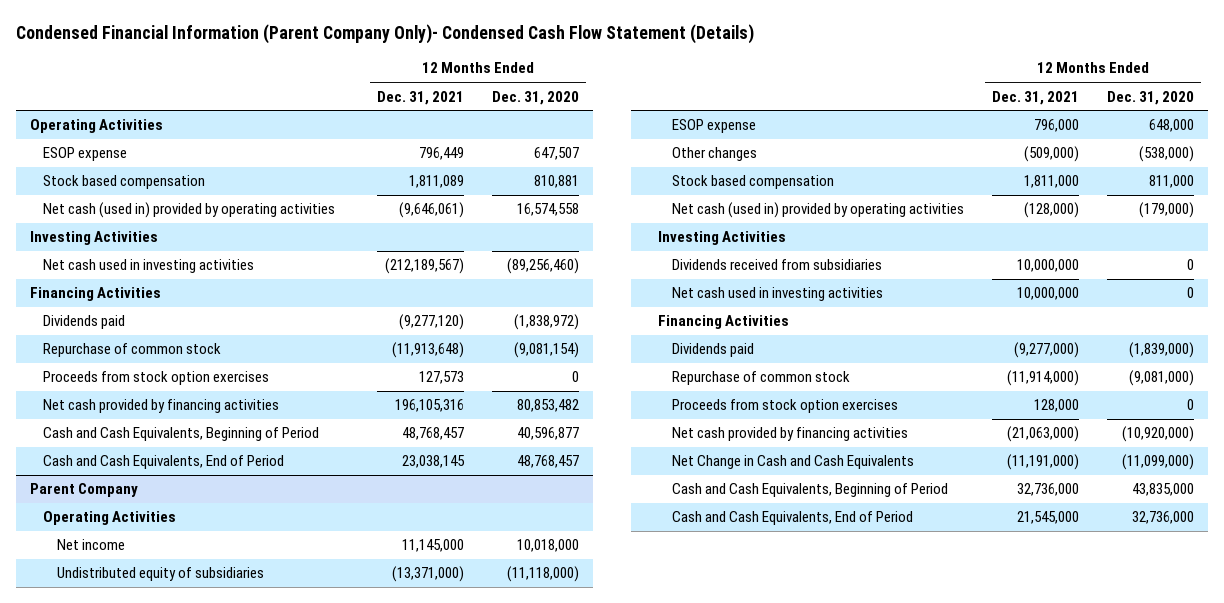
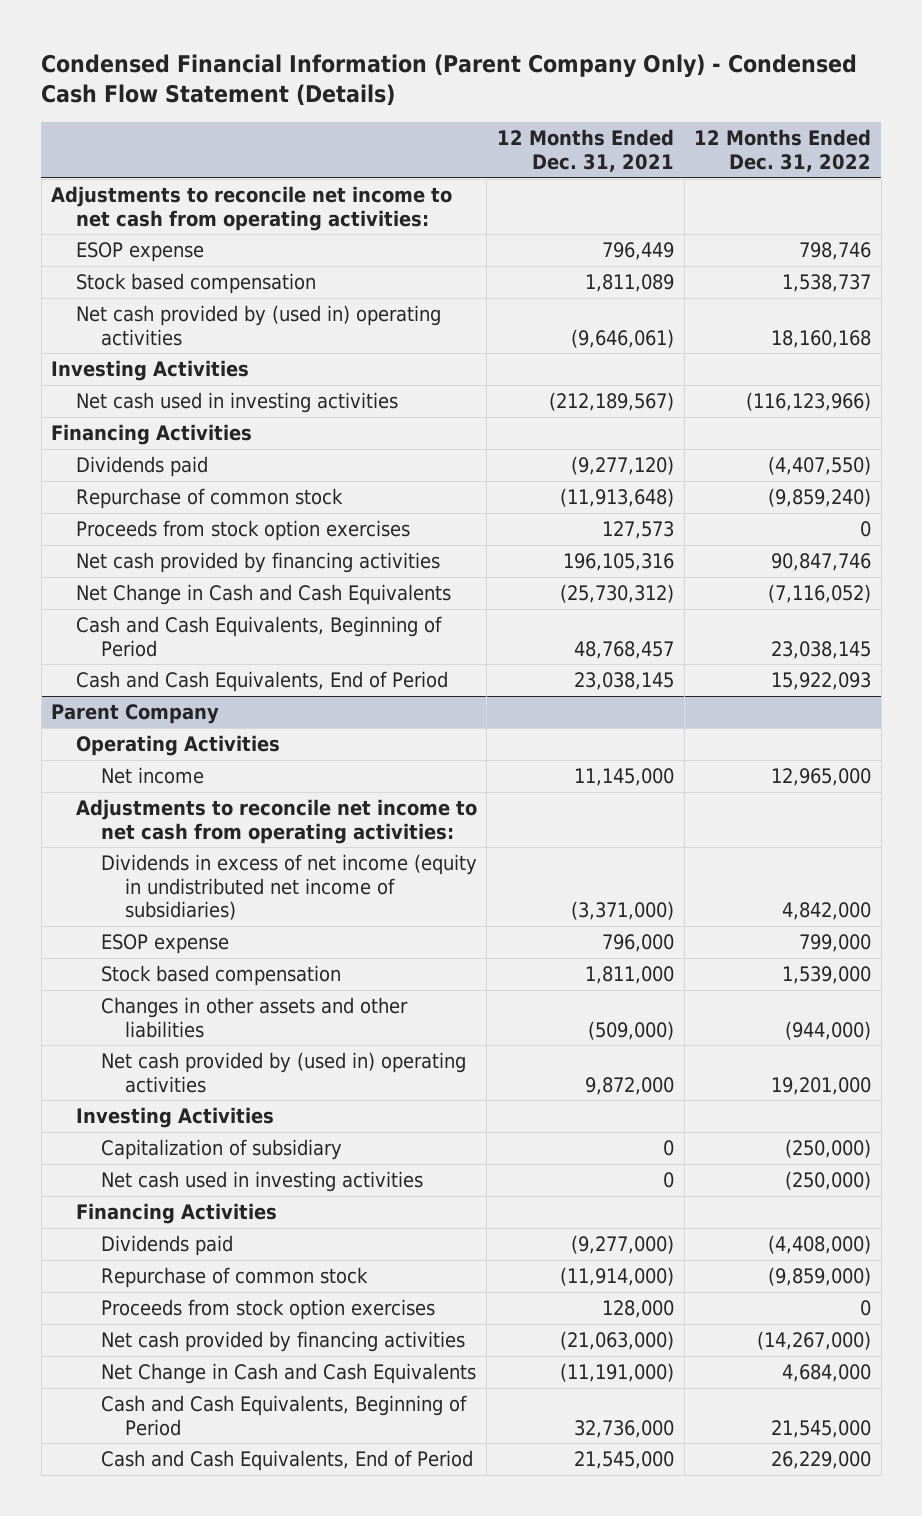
[15,24,754,45] Condensed Financial Information (Parent Company Only)- Condensed Cash Flow Statement (Details) -> [41,53,858,107] Condensed Financial Information (Parent Company Only) - Condensed Cash Flow Statement (Details)
[491,90,579,105] Dec. 31, 2020 -> none
none -> [694,129,872,172] 12 Months Ended Dec. 31, 2022
[29,119,163,134] Operating Activities -> none
none -> [51,186,453,231] Adjustments to reconcile net income to net cash from operating activities:
[43,202,336,219] Net cash (used in) provided by operating activities -> [75,305,441,346] Net cash provided by (used in) operating activities
none -> [75,584,451,606] Net Change in Cash and Cash Equivalents
[56,567,264,582] Undistributed equity of subsidiaries -> none
none -> [75,799,477,844] Adjustments to reconcile net income to net cash from operating activities:
none -> [100,854,477,921] Dividends in excess of net income (equity in undistributed net income of subsidiaries)
[671,147,757,162] Other changes -> none
none -> [100,997,408,1038] Changes in other assets and other liabilities
[671,202,964,219] Net cash (used in) provided by operating activities -> [100,1052,466,1093] Net cash provided by (used in) operating activities
[1023,202,1079,219] (128,000) -> [584,1076,674,1095] 9,872,000
[671,259,882,271] Dividends received from subsidiaries -> none
none -> [100,1139,342,1161] Capitalization of subsidiary
[1016,287,1079,301] 10,000,000 -> [662,1172,674,1189] 0

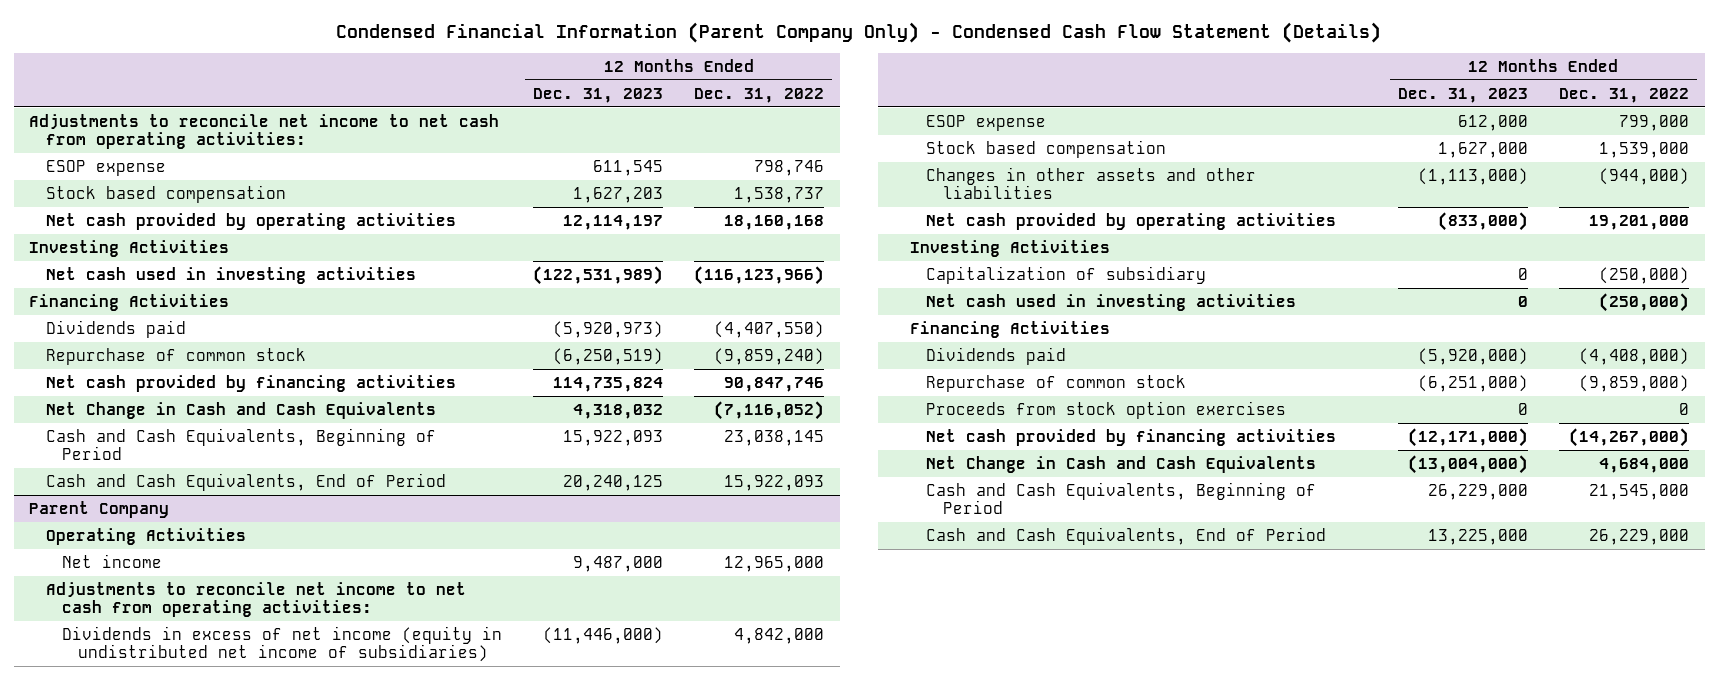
[496,129,674,172] 12 Months Ended Dec. 31, 2021 -> none
none -> [533,87,664,103] Dec. 31, 2023
[75,305,441,346] Net cash provided by (used in) operating activities -> [45,212,456,230] Net cash provided by operating activities
[75,520,410,542] Proceeds from stock option exercises -> none
[100,1052,466,1093] Net cash provided by (used in) operating activities -> [926,212,1337,230] Net cash provided by operating activities

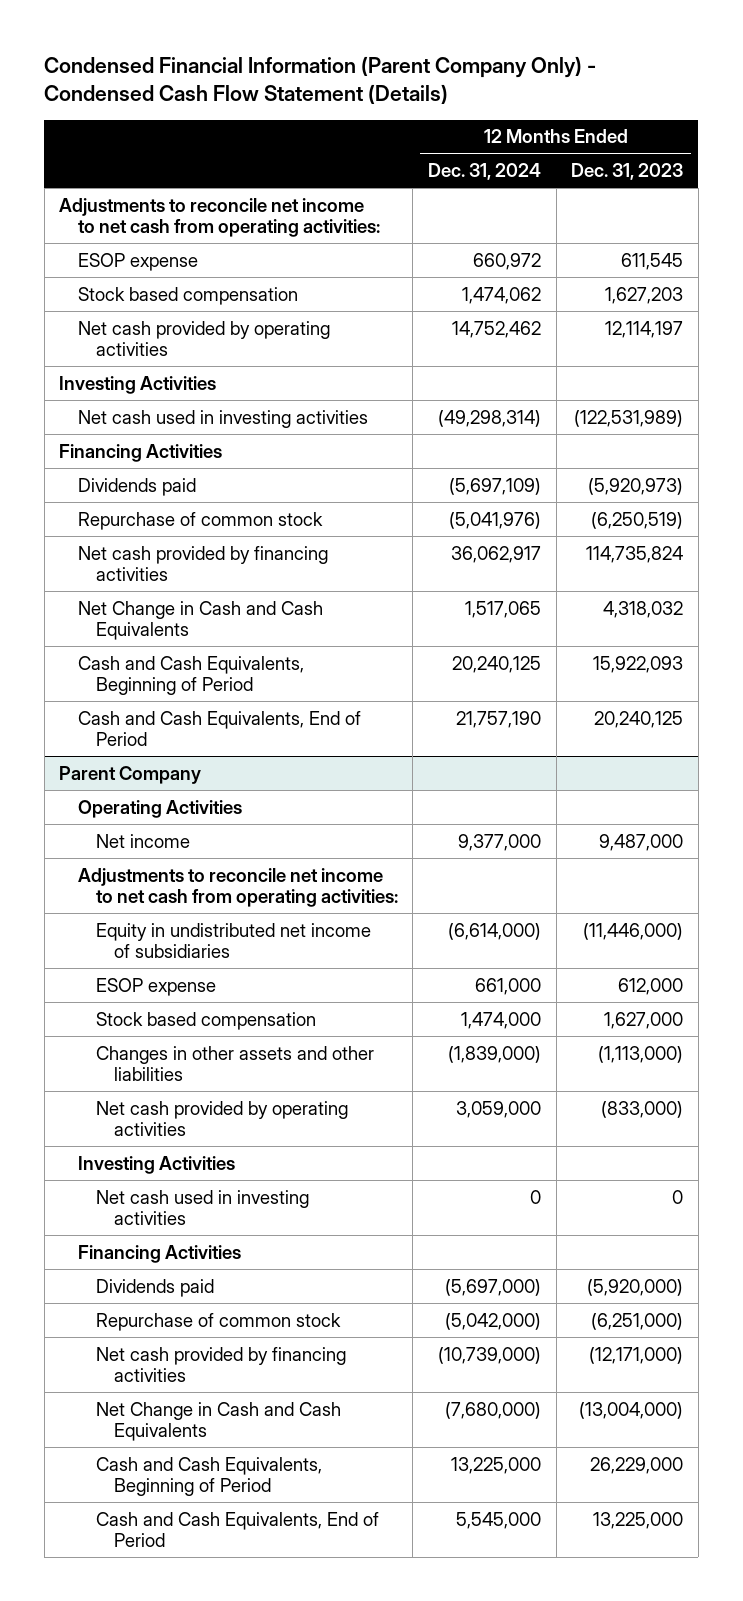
[694,87,825,103] Dec. 31, 2022 -> none
none -> [428,163,542,181] Dec. 31, 2024
[61,625,502,663] Dividends in excess of net income (equity in undistributed net income of subsidiaries) -> [95,922,371,959] Equity in undistributed net income of subsidiaries
[926,265,1207,284] Capitalization of subsidiary -> none
[926,400,1287,419] Proceeds from stock option exercises -> none

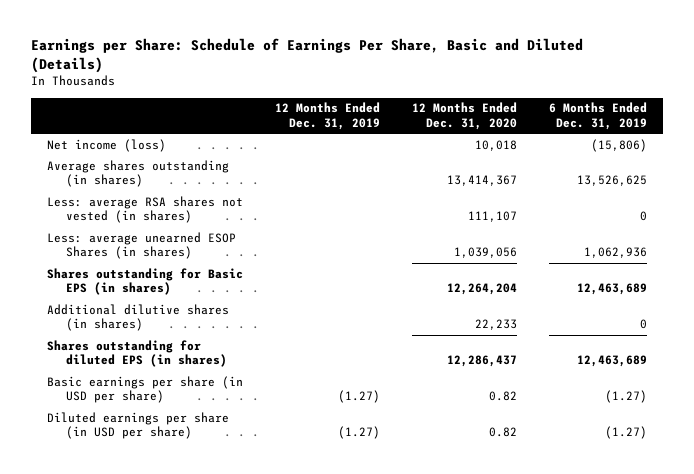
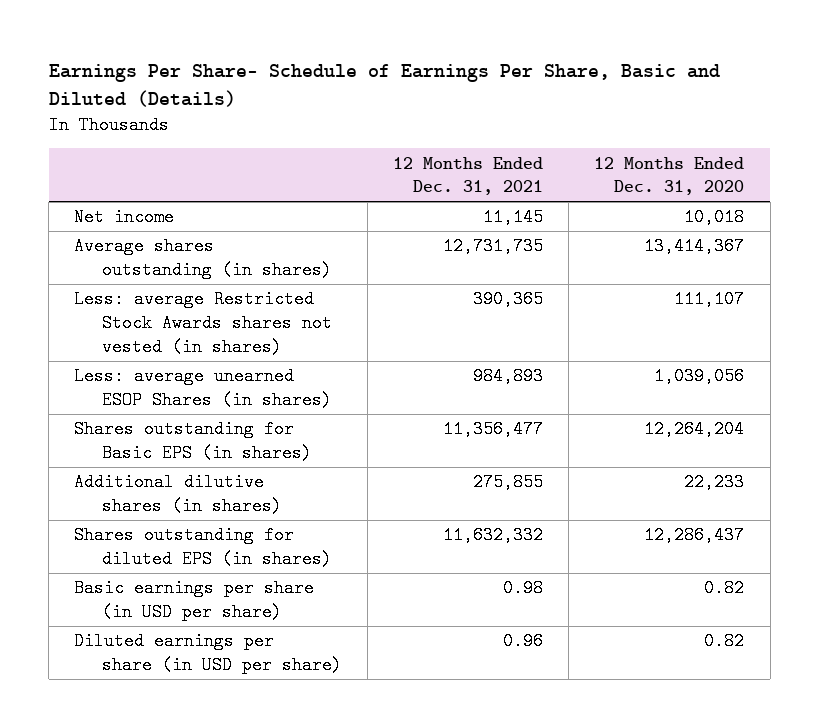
[31,38,584,74] Earnings per Share: Schedule of Earnings Per Share, Basic and Diluted (Details) -> [48,64,720,108] Earnings Per Share- Schedule of Earnings Per Share, Basic and Diluted (Details)
[275,102,381,130] 12 Months Ended Dec. 31, 2019 -> none
[548,102,647,130] 6 Months Ended Dec. 31, 2019 -> none
none -> [393,156,544,196] 12 Months Ended Dec. 31, 2021
[47,138,167,152] Net income (loss) -> [74,208,175,227] Net income
[47,195,244,224] Less: average RSA shares not vested (in shares) -> [74,290,332,356] Less: average Restricted Stock Awards shares not vested (in shares)

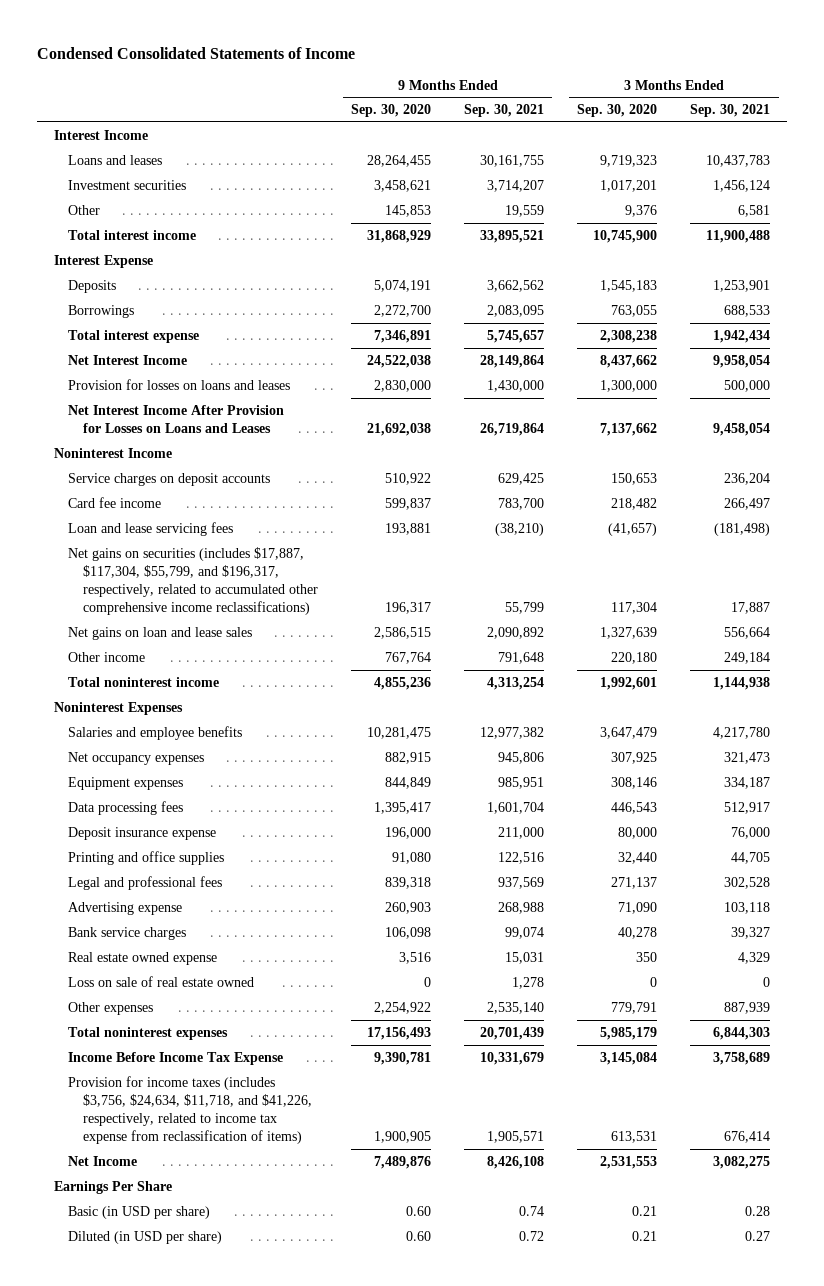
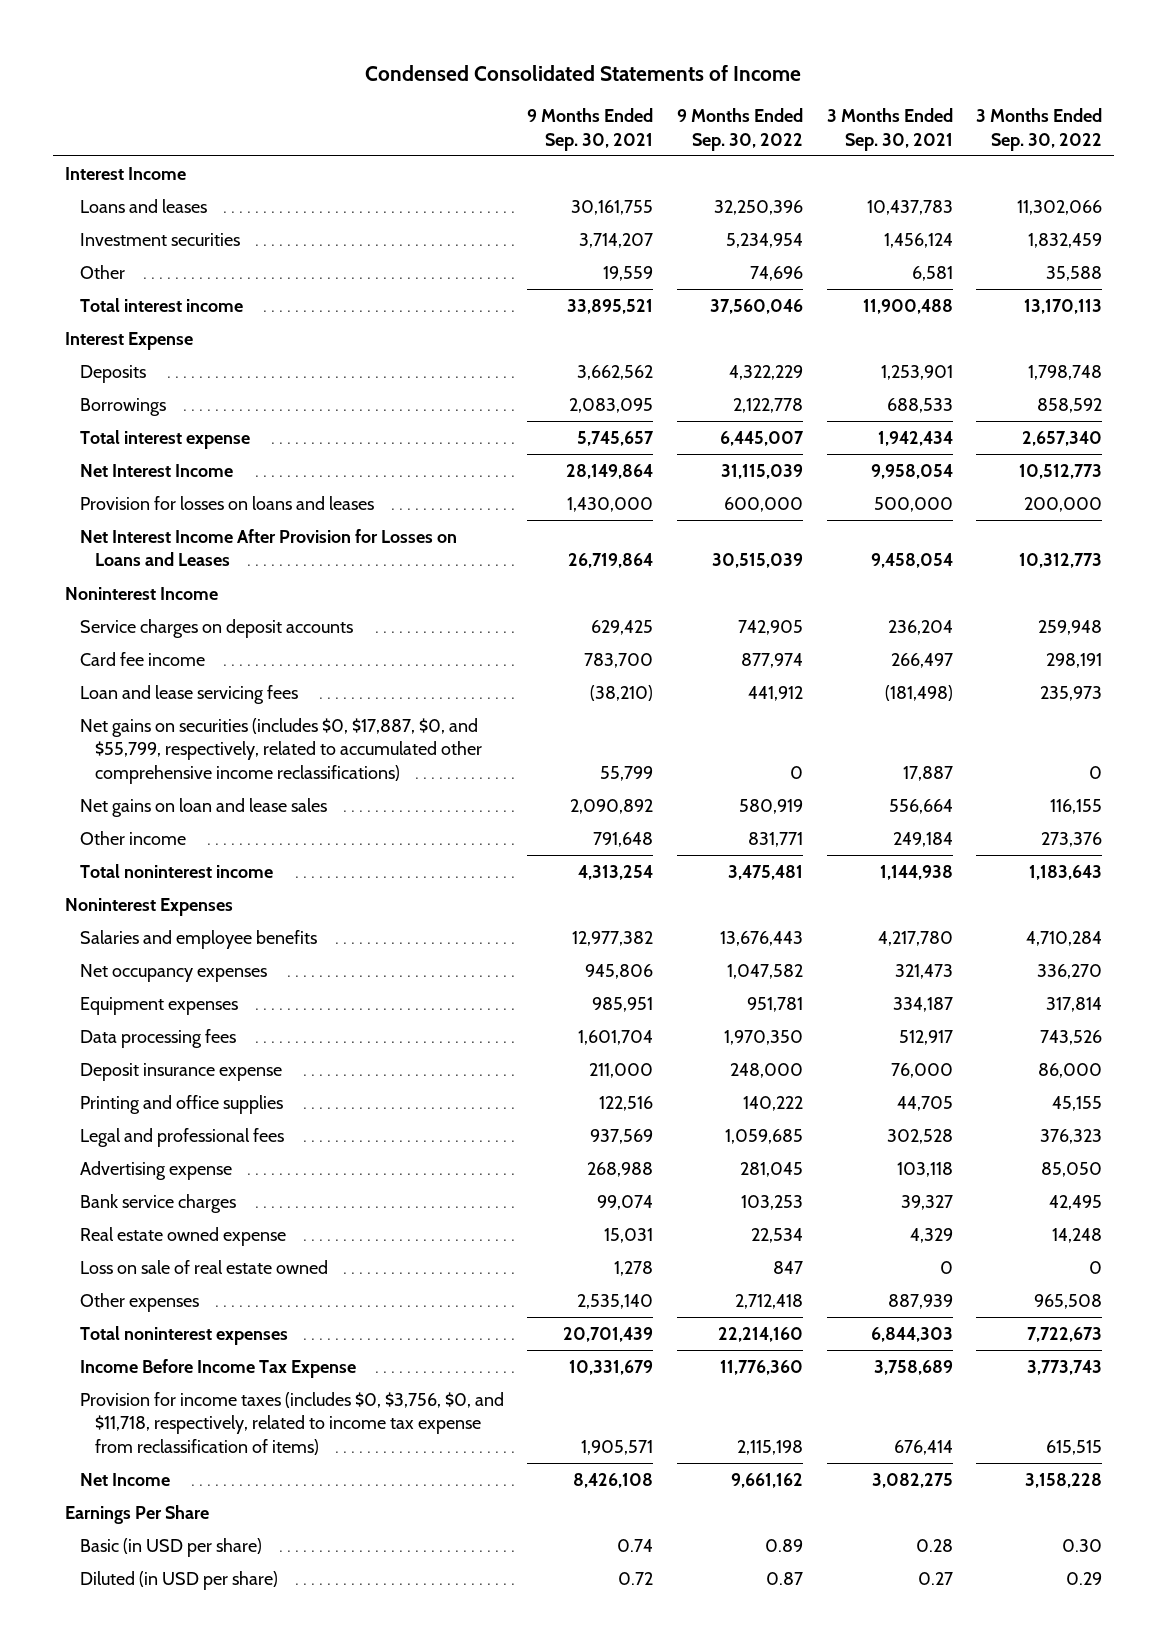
[350,104,431,118] Sep. 30, 2020 -> none
[577,104,658,118] Sep. 30, 2020 -> none
none -> [676,108,803,151] 9 Months Ended Sep. 30, 2022
none -> [976,108,1103,151] 3 Months Ended Sep. 30, 2022
[68,546,318,615] Net gains on securities (includes $17,887, $117,304, $55,799, and $196,317, respectively, related to accumulated other comprehensive income reclassifications) -> [79,717,482,784] Net gains on securities (includes $0, $17,887, $0, and $55,799, respectively, related to accumulated other comprehensive income reclassifications)
[68,1075,312,1144] Provision for income taxes (includes $3,756, $24,634, $11,718, and $41,226, respectively, related to income tax expense from reclassification of items) -> [79,1391,504,1455] Provision for income taxes (includes $0, $3,756, $0, and $11,718, respectively, related to income tax expense from reclassification of items)

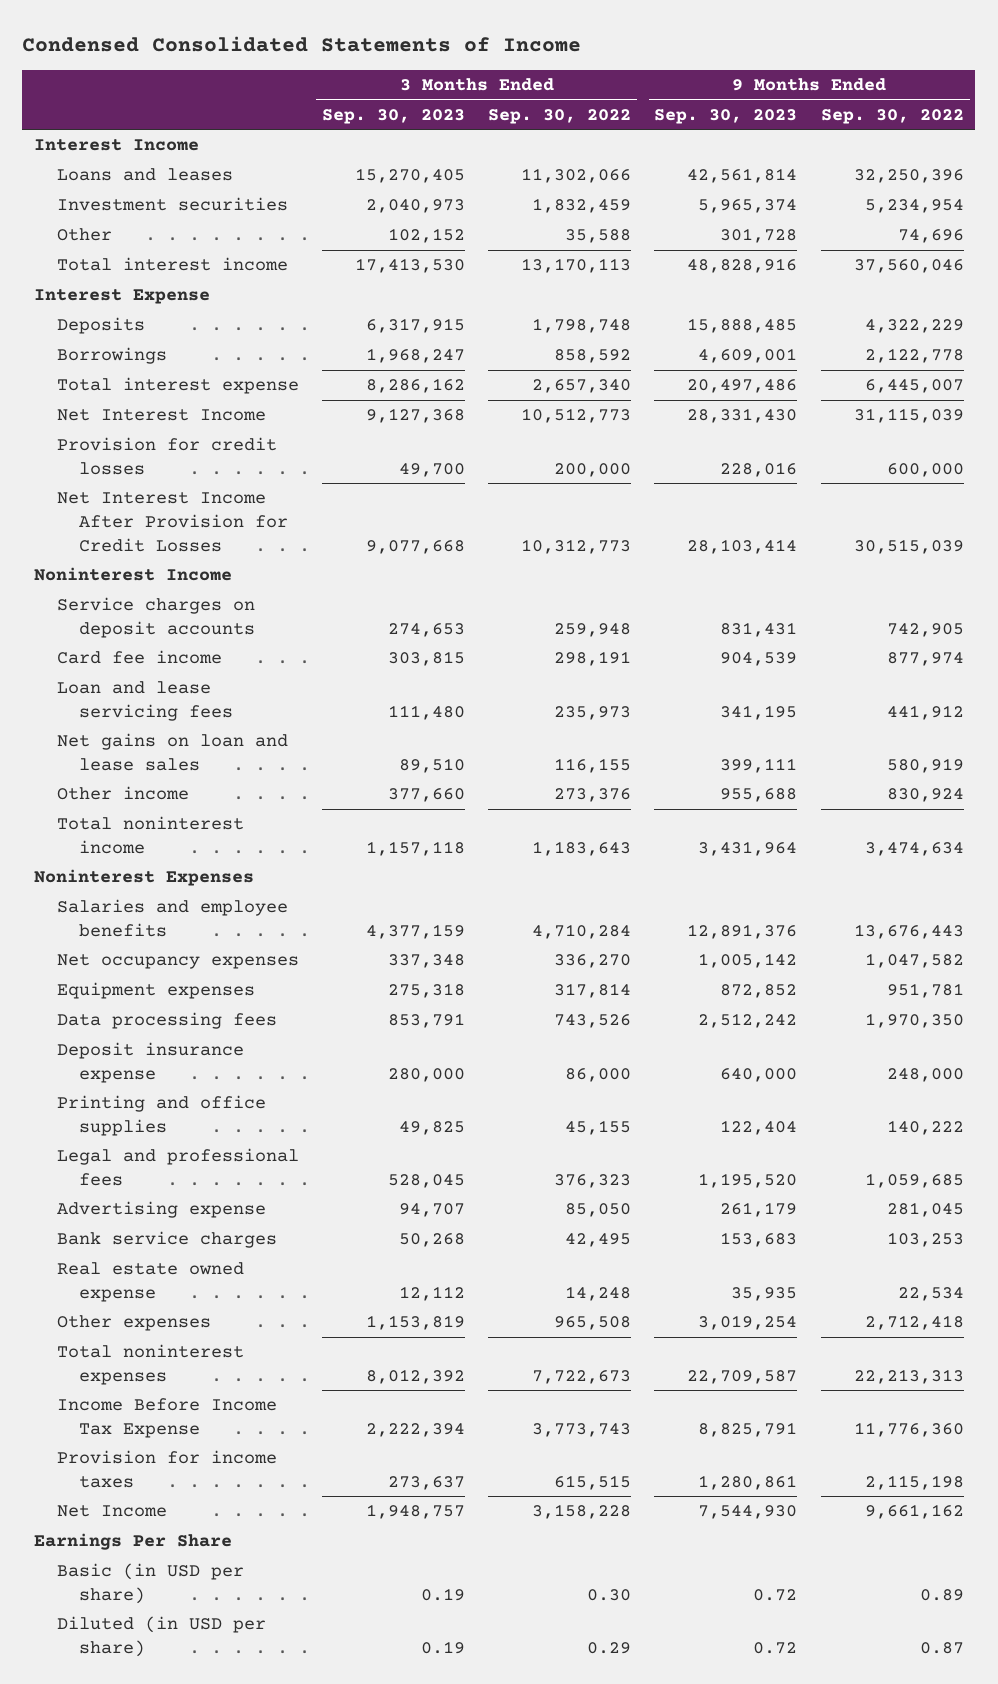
[527,108,654,151] 9 Months Ended Sep. 30, 2021 -> none
[826,108,953,151] 3 Months Ended Sep. 30, 2021 -> none
none -> [321,108,465,124] Sep. 30, 2023
none -> [654,108,798,124] Sep. 30, 2023
[79,495,374,510] Provision for losses on loans and leases -> none
none -> [56,437,277,475] Provision for credit losses
[79,528,457,567] Net Interest Income After Provision for Losses on Loans and Leases -> [56,492,289,552] Net Interest Income After Provision for Credit Losses
[79,717,482,784] Net gains on securities (includes $0, $17,887, $0, and $55,799, respectively, related to accumulated other comprehensive income reclassifications) -> none
[747,831,803,847] 831,771 -> [886,788,964,803] 830,924
[727,864,803,880] 3,475,481 -> [864,841,964,856] 3,474,634
[79,1259,328,1274] Loss on sale of real estate owned -> none
[717,1326,803,1342] 22,214,160 -> [853,1368,964,1384] 22,213,313
[79,1391,504,1455] Provision for income taxes (includes $0, $3,756, $0, and $11,718, respectively, related to income tax expense from reclassification of items) -> [56,1450,277,1488] Provision for income taxes

